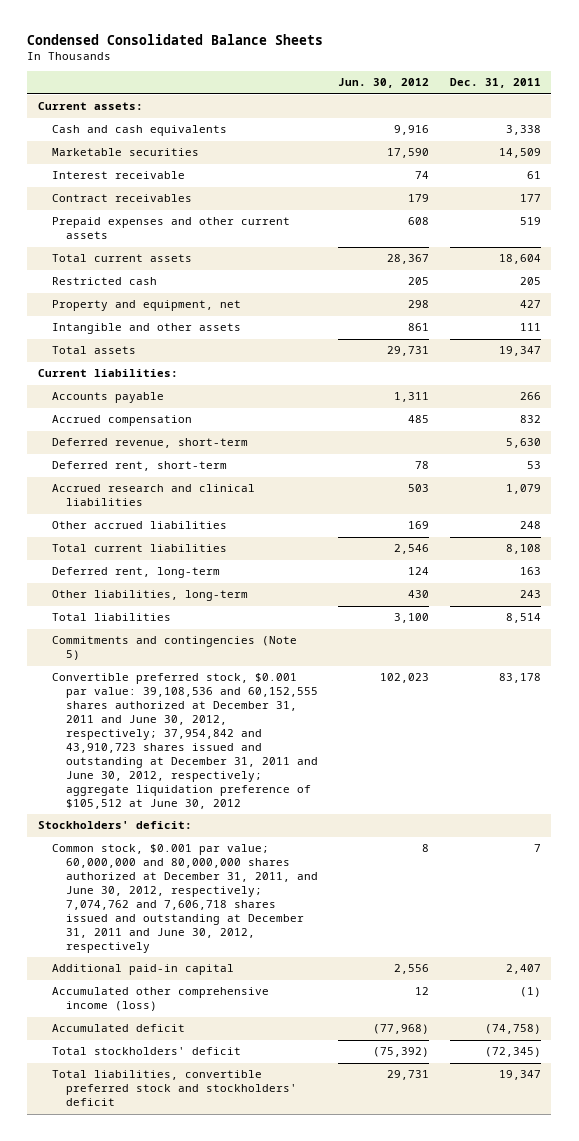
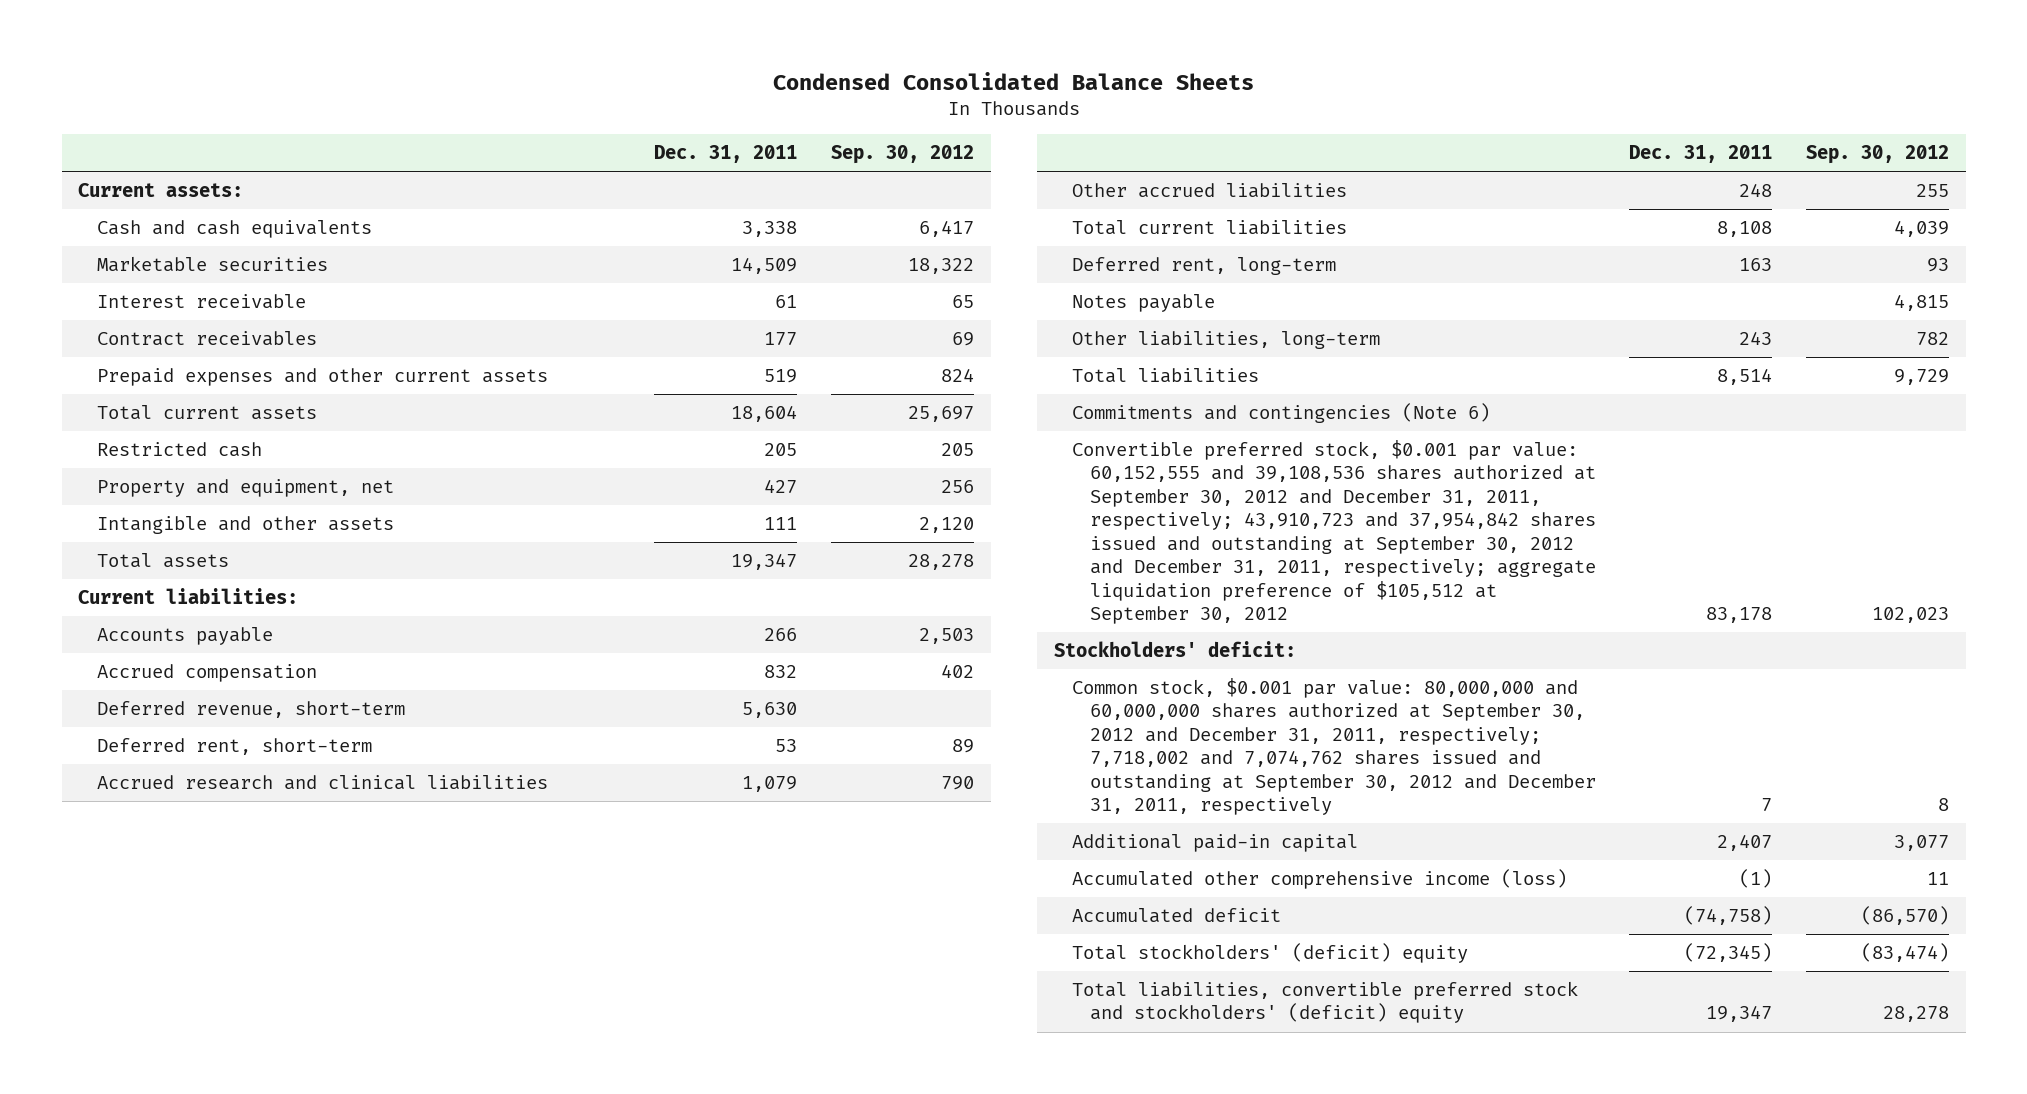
[338,78,430,89] Jun. 30, 2012 -> none
none -> [830,144,974,164] Sep. 30, 2012
none -> [1071,294,1215,313] Notes payable
[51,636,297,661] Commitments and contingencies (Note 5) -> [1071,403,1490,424] Commitments and contingencies (Note 6)
[51,673,318,810] Convertible preferred stock, $0.001 par value: 39,108,536 and 60,152,555 shares authorized at December 31, 2011 and June 30, 2012, respectively; 37,954,842 and 43,910,723 shares issued and outstanding at December 31, 2011 and June 30, 2012, respectively; aggregate liquidation preference of $105,512 at June 30, 2012 -> [1071,440,1596,624] Convertible preferred stock, $0.001 par value: 60,152,555 and 39,108,536 shares authorized at September 30, 2012 and December 31, 2011, respectively; 43,910,723 and 37,954,842 shares issued and outstanding at September 30, 2012 and December 31, 2011, respectively; aggregate liquidation preference of $105,512 at September 30, 2012
[51,844,318,954] Common stock, $0.001 par value; 60,000,000 and 80,000,000 shares authorized at December 31, 2011, and June 30, 2012, respectively; 7,074,762 and 7,606,718 shares issued and outstanding at December 31, 2011 and June 30, 2012, respectively -> [1071,678,1596,816] Common stock, $0.001 par value: 80,000,000 and 60,000,000 shares authorized at September 30, 2012 and December 31, 2011, respectively; 7,718,002 and 7,074,762 shares issued and outstanding at September 30, 2012 and December 31, 2011, respectively
[51,1047,241,1056] Total stockholders' deficit -> [1071,943,1468,964] Total stockholders' (deficit) equity
[51,1070,297,1107] Total liabilities, convertible preferred stock and stockholders' deficit -> [1071,981,1578,1024] Total liabilities, convertible preferred stock and stockholders' (deficit) equity

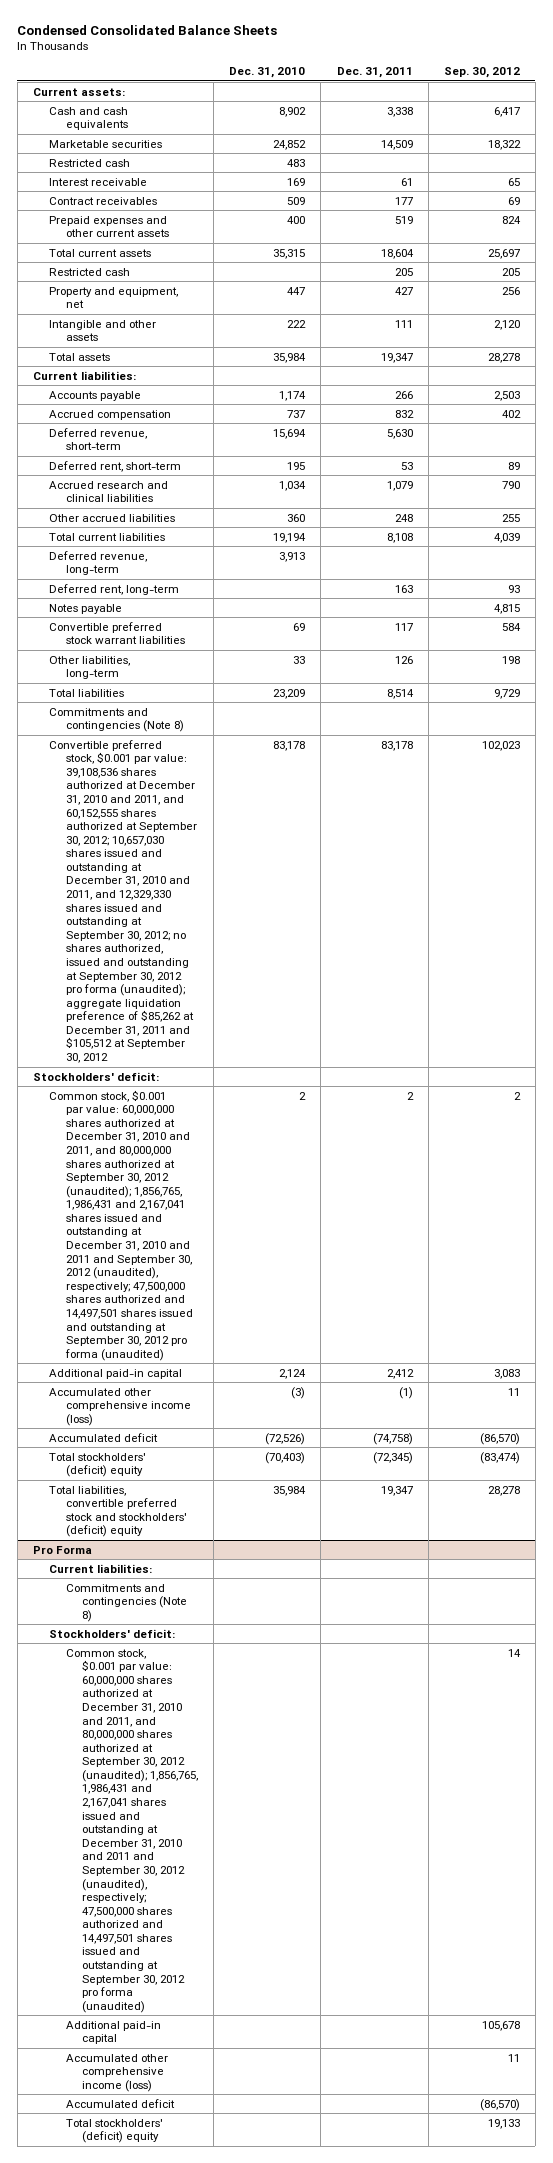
none -> [229,67,306,79] Dec. 31, 2010
none -> [49,158,131,167] Restricted cash
none -> [49,550,148,576] Deferred revenue, long-term
none -> [49,621,185,645] Convertible preferred stock warrant liabilities
[1739,331,1773,346] 243 -> [394,655,413,664] 126
[1915,332,1949,346] 782 -> [501,655,520,664] 198
[1071,403,1490,424] Commitments and contingencies (Note 6) -> [49,707,184,733] Commitments and contingencies (Note 8)
[1071,440,1596,624] Convertible preferred stock, $0.001 par value: 60,152,555 and 39,108,536 shares authorized at September 30, 2012 and December 31, 2011, respectively; 43,910,723 and 37,954,842 shares issued and outstanding at September 30, 2012 and December 31, 2011, respectively; aggregate liquidation preference of $105,512 at September 30, 2012 -> [49,739,197,1064] Convertible preferred stock, $0.001 par value: 39,108,536 shares authorized at December 31, 2010 and 2011, and 60,152,555 shares authorized at September 30, 2012; 10,657,030 shares issued and outstanding at December 31, 2010 and 2011, and 12,329,330 shares issued and outstanding at September 30, 2012; no shares authorized, issued and outstanding at September 30, 2012 pro forma (unaudited); aggregate liquidation preference of $85,262 at December 31, 2011 and $105,512 at September 30, 2012
[1071,678,1596,816] Common stock, $0.001 par value: 80,000,000 and 60,000,000 shares authorized at September 30, 2012 and December 31, 2011, respectively; 7,718,002 and 7,074,762 shares issued and outstanding at September 30, 2012 and December 31, 2011, respectively -> [49,1089,193,1361] Common stock, $0.001 par value: 60,000,000 shares authorized at December 31, 2010 and 2011, and 80,000,000 shares authorized at September 30, 2012 (unaudited); 1,856,765, 1,986,431 and 2,167,041 shares issued and outstanding at December 31, 2010 and 2011 and September 30, 2012 (unaudited), respectively; 47,500,000 shares authorized and 14,497,501 shares issued and outstanding at September 30, 2012 pro forma (unaudited)
[1761,798,1773,812] 7 -> [406,1091,414,1100] 2
[1937,798,1949,812] 8 -> [513,1091,521,1100] 2
[1717,834,1773,852] 2,407 -> [386,1368,414,1379] 2,412
[1893,835,1949,852] 3,077 -> [493,1368,520,1379] 3,083
none -> [33,1545,93,1554] Pro Forma
none -> [49,1563,153,1573] Current liabilities:
none -> [65,1583,188,1622] Commitments and contingencies (Note 8)
none -> [49,1628,176,1638] Stockholders' deficit:
none -> [65,1648,199,2013] Common stock, $0.001 par value: 60,000,000 shares authorized at December 31, 2010 and 2011, and 80,000,000 shares authorized at September 30, 2012 (unaudited); 1,856,765, 1,986,431 and 2,167,041 shares issued and outstanding at December 31, 2010 and 2011 and September 30, 2012 (unaudited), respectively; 47,500,000 shares authorized and 14,497,501 shares issued and outstanding at September 30, 2012 pro forma (unaudited)
none -> [65,2020,161,2045] Additional paid-in capital
none -> [65,2053,168,2092] Accumulated other comprehensive income (loss)
none -> [65,2098,175,2108] Accumulated deficit
none -> [65,2118,163,2144] Total stockholders' (deficit) equity

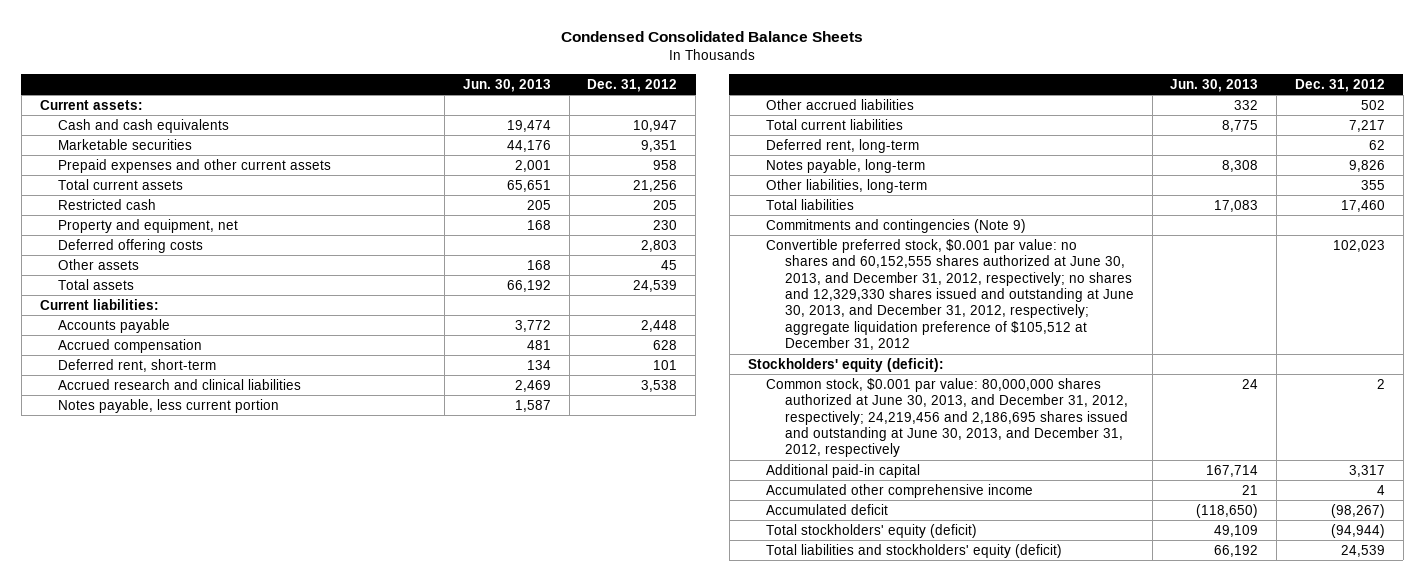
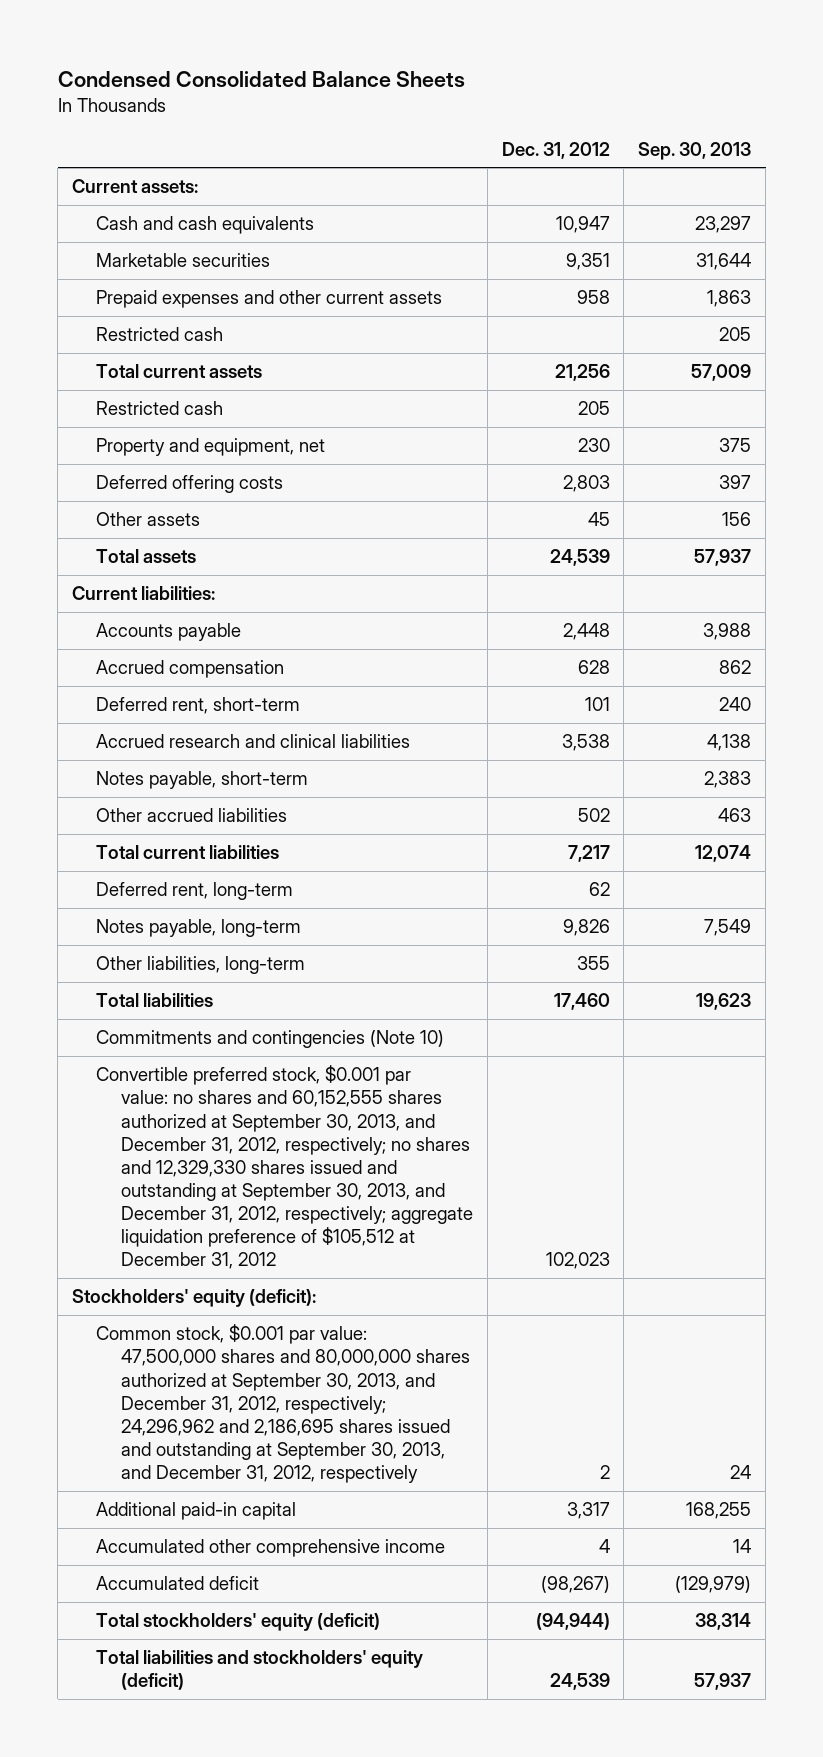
[462,78,551,92] Jun. 30, 2013 -> none
none -> [638,141,752,160] Sep. 30, 2013
none -> [96,327,224,342] Restricted cash
[58,398,280,413] Notes payable, less current portion -> [96,771,309,790] Notes payable, short-term
[766,218,1027,233] Commitments and contingencies (Note 9) -> [96,1030,445,1049] Commitments and contingencies (Note 10)
[766,238,1134,351] Convertible preferred stock, $0.001 par value: no shares and 60,152,555 shares authorized at June 30, 2013, and December 31, 2012, respectively; no shares and 12,329,330 shares issued and outstanding at June 30, 2013, and December 31, 2012, respectively; aggregate liquidation preference of $105,512 at December 31, 2012 -> [96,1065,473,1269] Convertible preferred stock, $0.001 par value: no shares and 60,152,555 shares authorized at September 30, 2013, and December 31, 2012, respectively; no shares and 12,329,330 shares issued and outstanding at September 30, 2013, and December 31, 2012, respectively; aggregate liquidation preference of $105,512 at December 31, 2012
[766,377,1128,458] Common stock, $0.001 par value: 80,000,000 shares authorized at June 30, 2013, and December 31, 2012, respectively; 24,219,456 and 2,186,695 shares issued and outstanding at June 30, 2013, and December 31, 2012, respectively -> [96,1324,470,1483] Common stock, $0.001 par value: 47,500,000 shares and 80,000,000 shares authorized at September 30, 2013, and December 31, 2012, respectively; 24,296,962 and 2,186,695 shares issued and outstanding at September 30, 2013, and December 31, 2012, respectively

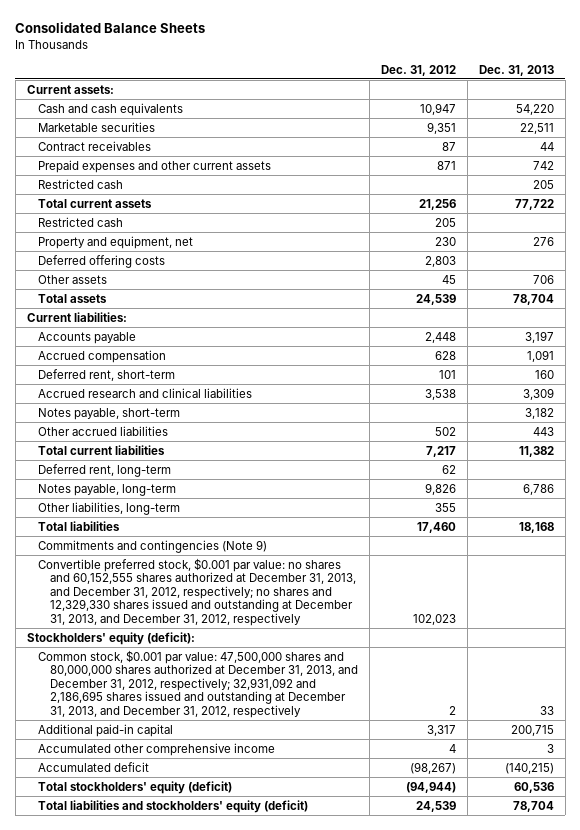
[57,70,465,87] Condensed Consolidated Balance Sheets -> [15,22,206,34] Consolidated Balance Sheets
[638,141,752,160] Sep. 30, 2013 -> none
none -> [478,64,554,76] Dec. 31, 2013
none -> [38,140,152,151] Contract receivables
[576,290,610,305] 958 -> [436,160,456,170] 871
[96,1030,445,1049] Commitments and contingencies (Note 10) -> [38,539,268,553] Commitments and contingencies (Note 9)
[96,1065,473,1269] Convertible preferred stock, $0.001 par value: no shares and 60,152,555 shares authorized at September 30, 2013, and December 31, 2012, respectively; no shares and 12,329,330 shares issued and outstanding at September 30, 2013, and December 31, 2012, respectively; aggregate liquidation preference of $105,512 at December 31, 2012 -> [38,557,356,626] Convertible preferred stock, $0.001 par value: no shares and 60,152,555 shares authorized at December 31, 2013, and December 31, 2012, respectively; no shares and 12,329,330 shares issued and outstanding at December 31, 2013, and December 31, 2012, respectively
[96,1324,470,1483] Common stock, $0.001 par value: 47,500,000 shares and 80,000,000 shares authorized at September 30, 2013, and December 31, 2012, respectively; 24,296,962 and 2,186,695 shares issued and outstanding at September 30, 2013, and December 31, 2012, respectively -> [38,649,358,718] Common stock, $0.001 par value: 47,500,000 shares and 80,000,000 shares authorized at December 31, 2013, and December 31, 2012, respectively; 32,931,092 and 2,186,695 shares issued and outstanding at December 31, 2013, and December 31, 2012, respectively

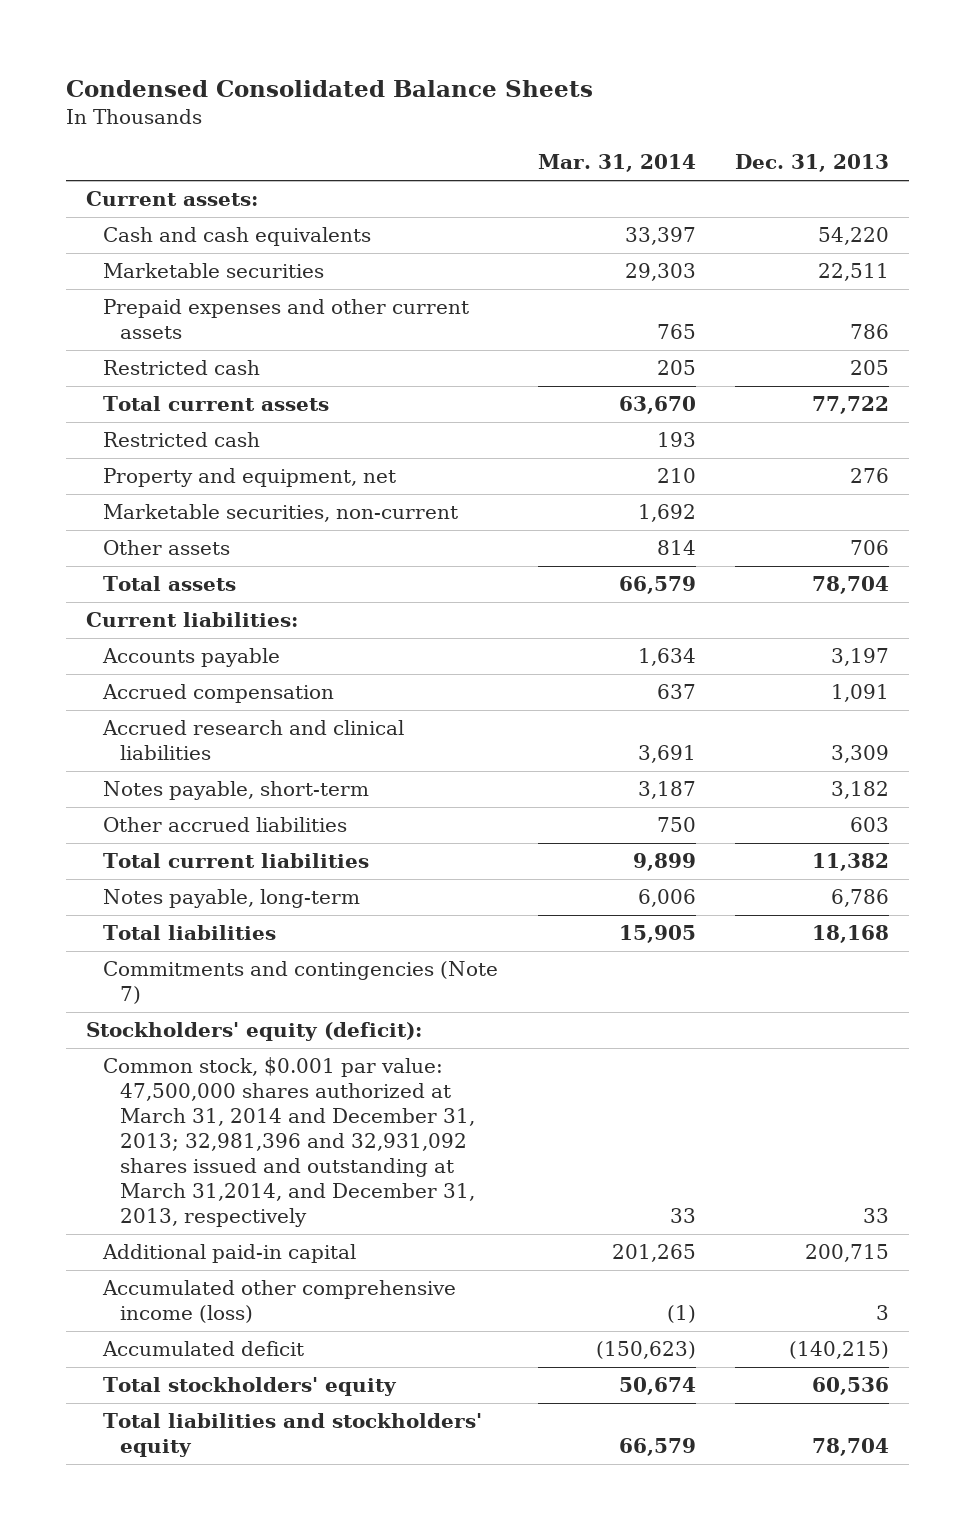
[15,22,206,34] Consolidated Balance Sheets -> [66,80,594,98] Condensed Consolidated Balance Sheets
[380,64,456,76] Dec. 31, 2012 -> none
none -> [537,154,696,173] Mar. 31, 2014
[38,140,152,151] Contract receivables -> none
[532,160,554,170] 742 -> [850,324,890,340] 786
[38,254,166,268] Deferred offering costs -> none
none -> [103,504,459,523] Marketable securities, non-current
[38,368,176,381] Deferred rent, short-term -> none
[532,426,554,436] 443 -> [850,817,890,833] 603
[38,463,172,477] Deferred rent, long-term -> none
[38,501,181,515] Other liabilities, long-term -> none
[38,557,356,626] Convertible preferred stock, $0.001 par value: no shares and 60,152,555 shares authorized at December 31, 2013, and December 31, 2012, respectively; no shares and 12,329,330 shares issued and outstanding at December 31, 2013, and December 31, 2012, respectively -> none
[38,539,268,553] Commitments and contingencies (Note 9) -> [103,961,499,1005] Commitments and contingencies (Note 7)
[38,649,358,718] Common stock, $0.001 par value: 47,500,000 shares and 80,000,000 shares authorized at December 31, 2013, and December 31, 2012, respectively; 32,931,092 and 2,186,695 shares issued and outstanding at December 31, 2013, and December 31, 2012, respectively -> [103,1057,476,1228] Common stock, $0.001 par value: 47,500,000 shares authorized at March 31, 2014 and December 31, 2013; 32,981,396 and 32,931,092 shares issued and outstanding at March 31,2014, and December 31, 2013, respectively
[38,742,276,756] Accumulated other comprehensive income -> [102,1280,457,1324] Accumulated other comprehensive income (loss)
[38,780,233,794] Total stockholders' equity (deficit) -> [103,1377,398,1397] Total stockholders' equity
[38,799,309,813] Total liabilities and stockholders' equity (deficit) -> [103,1413,483,1458] Total liabilities and stockholders' equity

